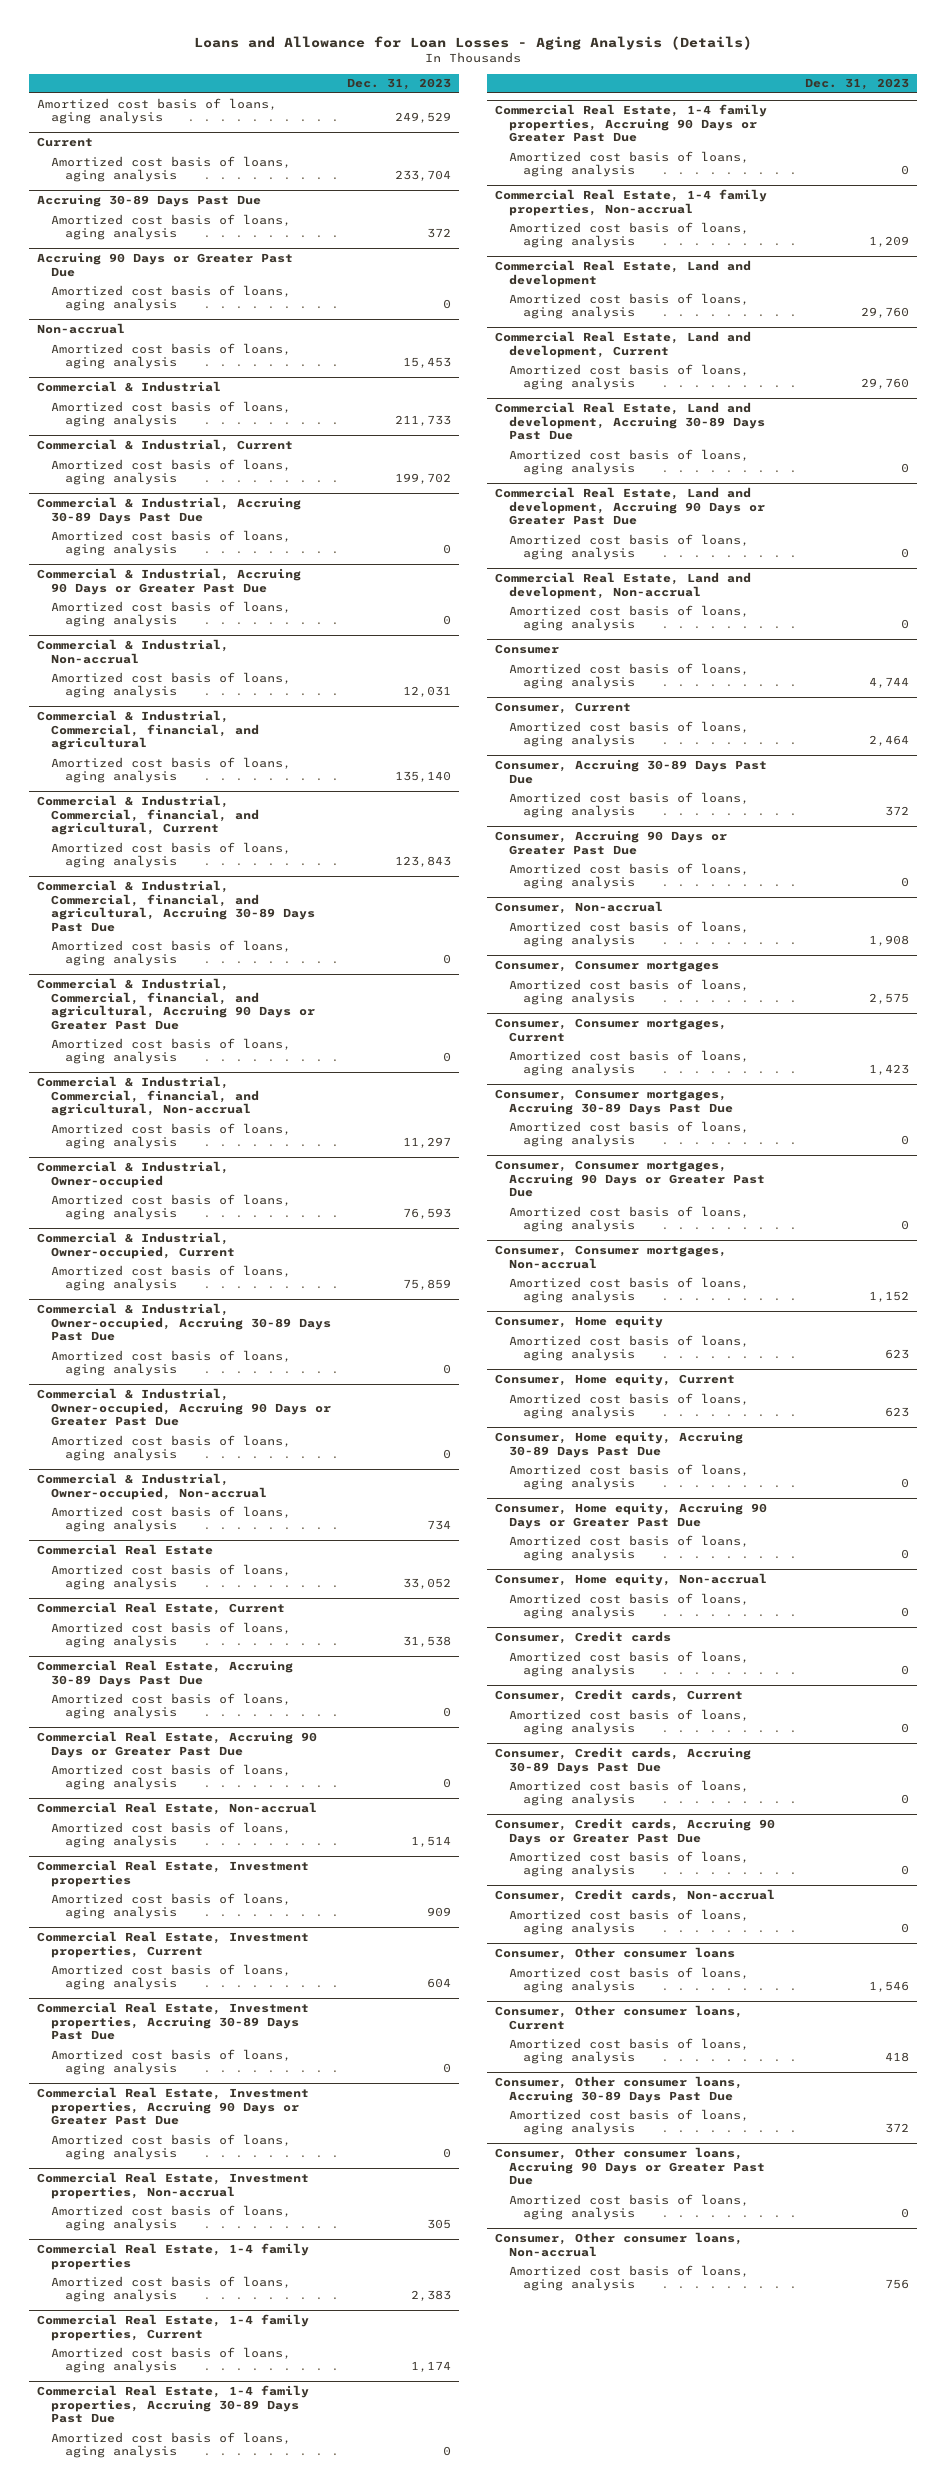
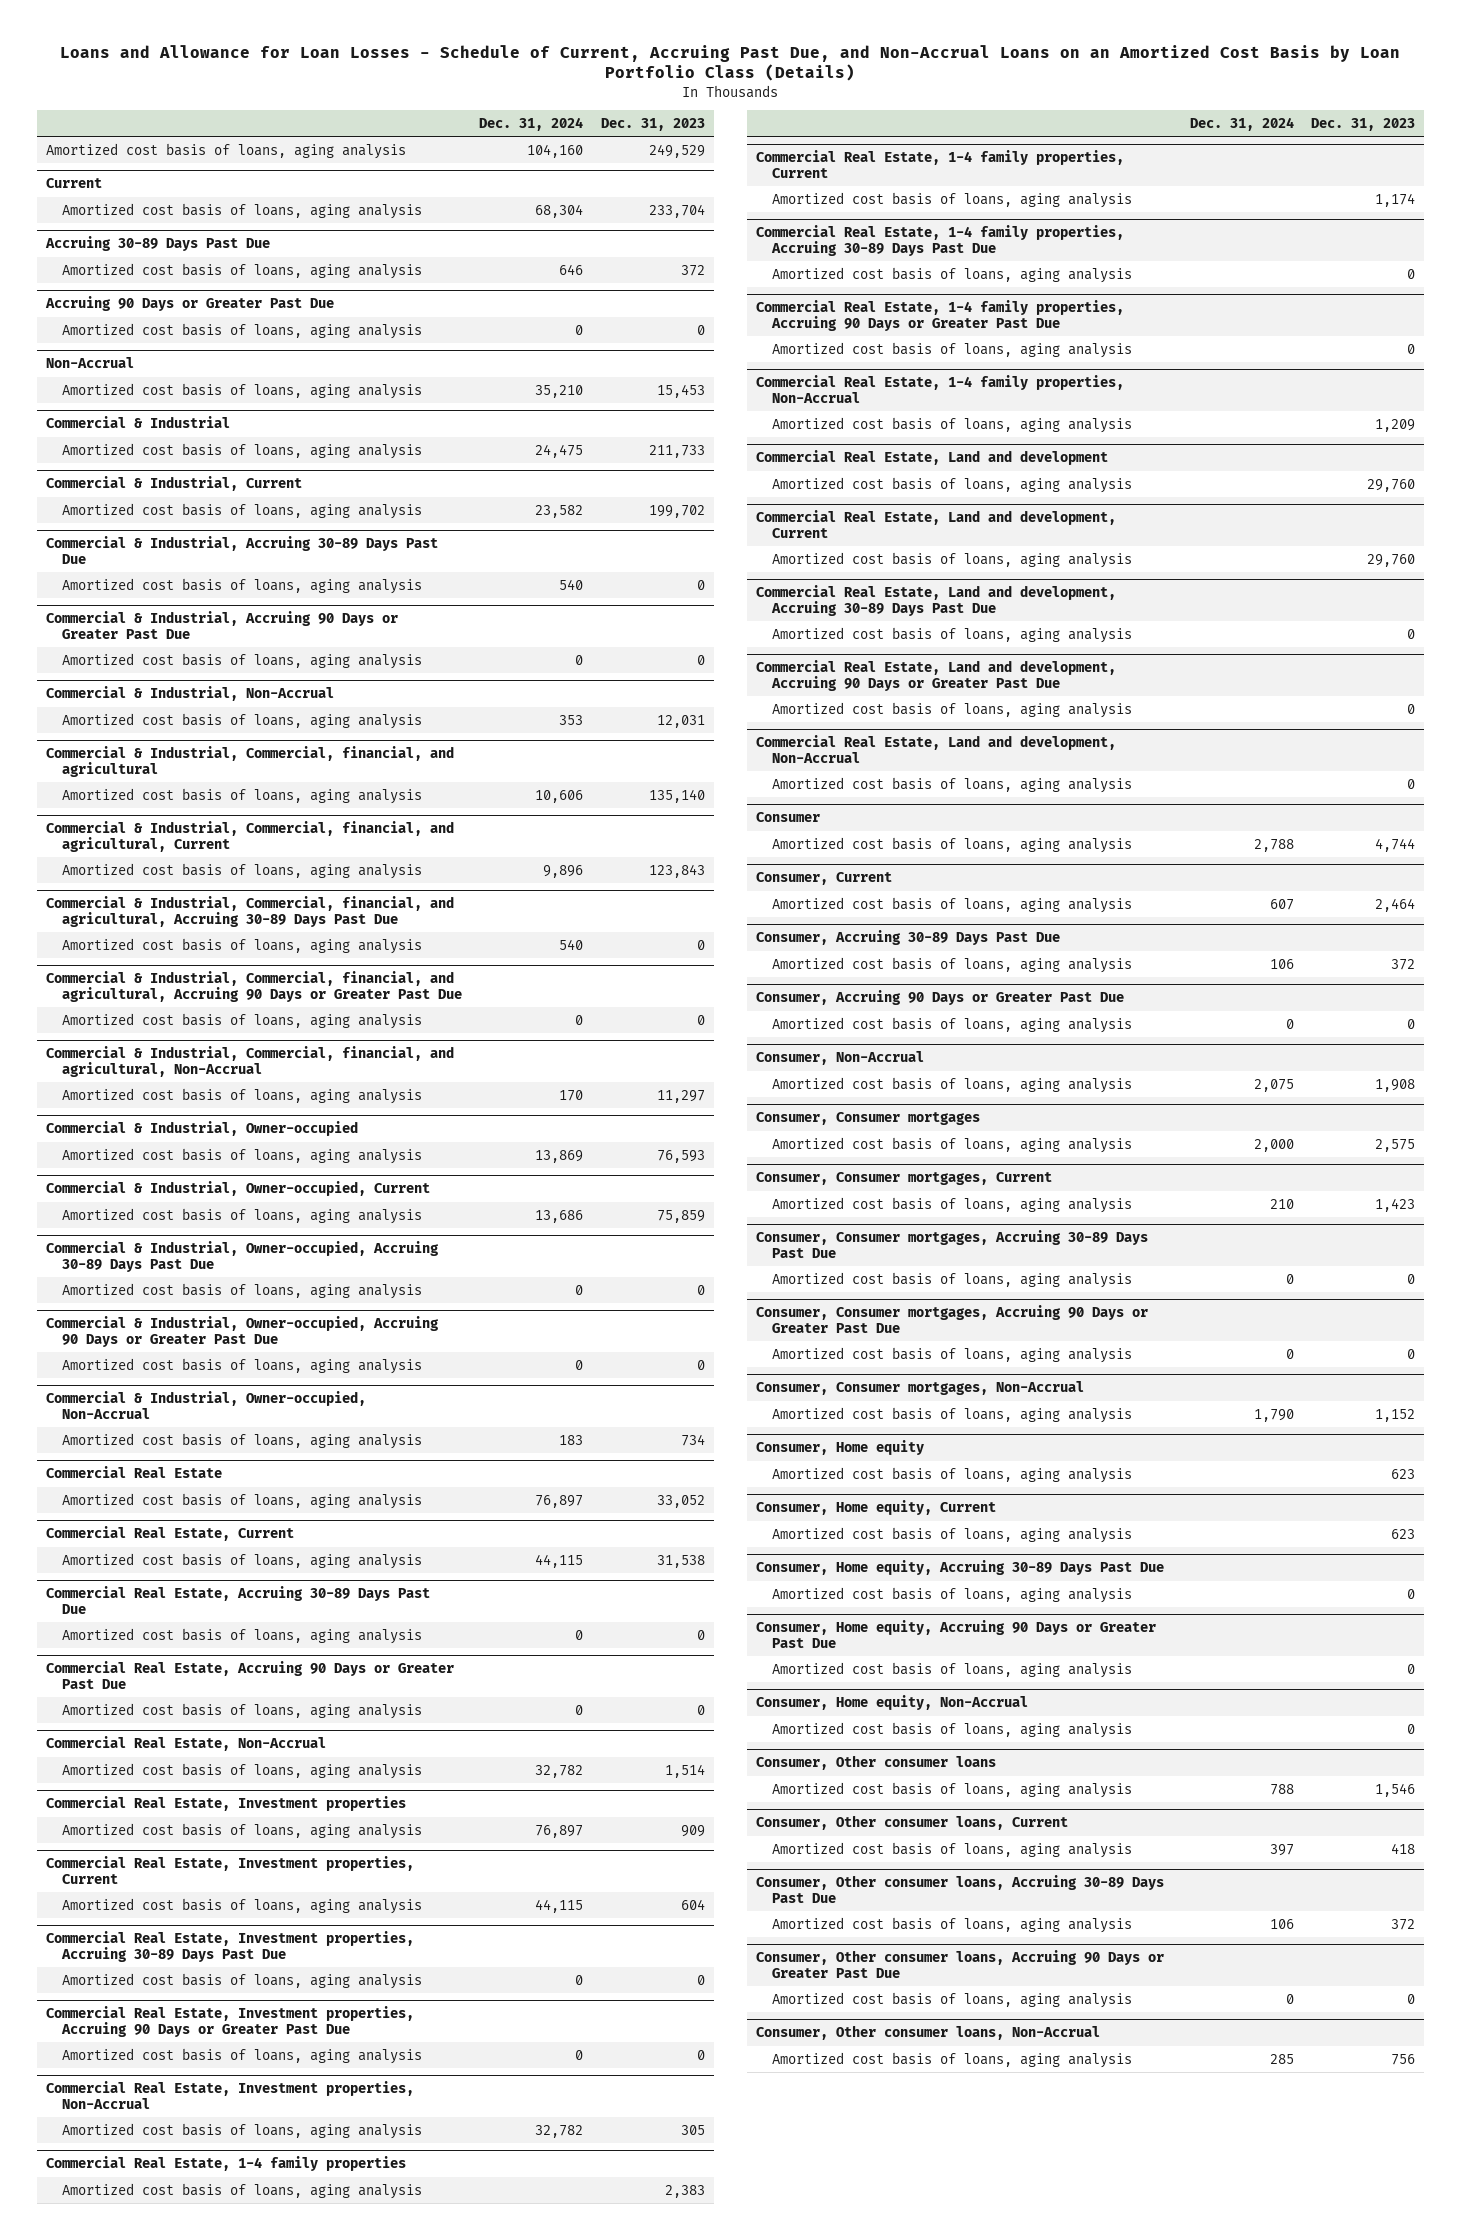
[193,35,752,50] Loans and Allowance for Loan Losses - Aging Analysis (Details) -> [60,44,1401,82] Loans and Allowance for Loan Losses - Schedule of Current, Accruing Past Due, and Non-Accrual Loans on an Amortized Cost Basis by Loan Portfolio Class (Details)
none -> [479,116,584,131] Dec. 31, 2024
[36,323,125,335] Non-accrual -> [45,357,134,369] Non-Accrual
[36,639,229,664] Commercial & Industrial, Non-accrual -> [45,686,334,702] Commercial & Industrial, Non-Accrual
[36,1076,259,1117] Commercial & Industrial, Commercial, financial, and agricultural, Non-accrual -> [45,1046,454,1077] Commercial & Industrial, Commercial, financial, and agricultural, Non-Accrual
[36,1473,267,1500] Commercial & Industrial, Owner-occupied, Non-accrual -> [45,1391,366,1419] Commercial & Industrial, Owner-occupied, Non-Accrual
[36,1802,317,1816] Commercial Real Estate, Non-accrual -> [45,1736,326,1752] Commercial Real Estate, Non-Accrual
[36,2172,309,2199] Commercial Real Estate, Investment properties, Non-accrual -> [45,2081,414,2109] Commercial Real Estate, Investment properties, Non-Accrual
[495,189,768,216] Commercial Real Estate, 1-4 family properties, Non-accrual -> [755,375,1124,403] Commercial Real Estate, 1-4 family properties, Non-Accrual
[495,572,752,599] Commercial Real Estate, Land and development, Non-accrual -> [755,735,1116,763] Commercial Real Estate, Land and development, Non-Accrual
[495,901,664,915] Consumer, Non-accrual -> [755,1051,924,1066] Consumer, Non-Accrual
[495,1245,728,1269] Consumer, Consumer mortgages, Non-accrual -> [755,1381,1084,1396] Consumer, Consumer mortgages, Non-Accrual
[509,1592,750,1619] Amortized cost basis of loans, aging analysis -> none
[495,1631,672,1645] Consumer, Credit cards -> none
[509,1650,750,1677] Amortized cost basis of loans, aging analysis -> none
[495,1689,744,1703] Consumer, Credit cards, Current -> none
[509,1708,750,1735] Amortized cost basis of loans, aging analysis -> none
[495,1747,752,1774] Consumer, Credit cards, Accruing 30-89 Days Past Due -> none
[509,1779,750,1806] Amortized cost basis of loans, aging analysis -> none
[495,1818,776,1845] Consumer, Credit cards, Accruing 90 Days or Greater Past Due -> none
[509,1850,750,1877] Amortized cost basis of loans, aging analysis -> none
[495,1889,776,1903] Consumer, Credit cards, Non-accrual -> none
[495,1573,768,1587] Consumer, Home equity, Non-accrual -> [755,1695,1028,1711] Consumer, Home equity, Non-Accrual
[495,2232,744,2257] Consumer, Other consumer loans, Non-accrual -> [755,2025,1100,2041] Consumer, Other consumer loans, Non-Accrual

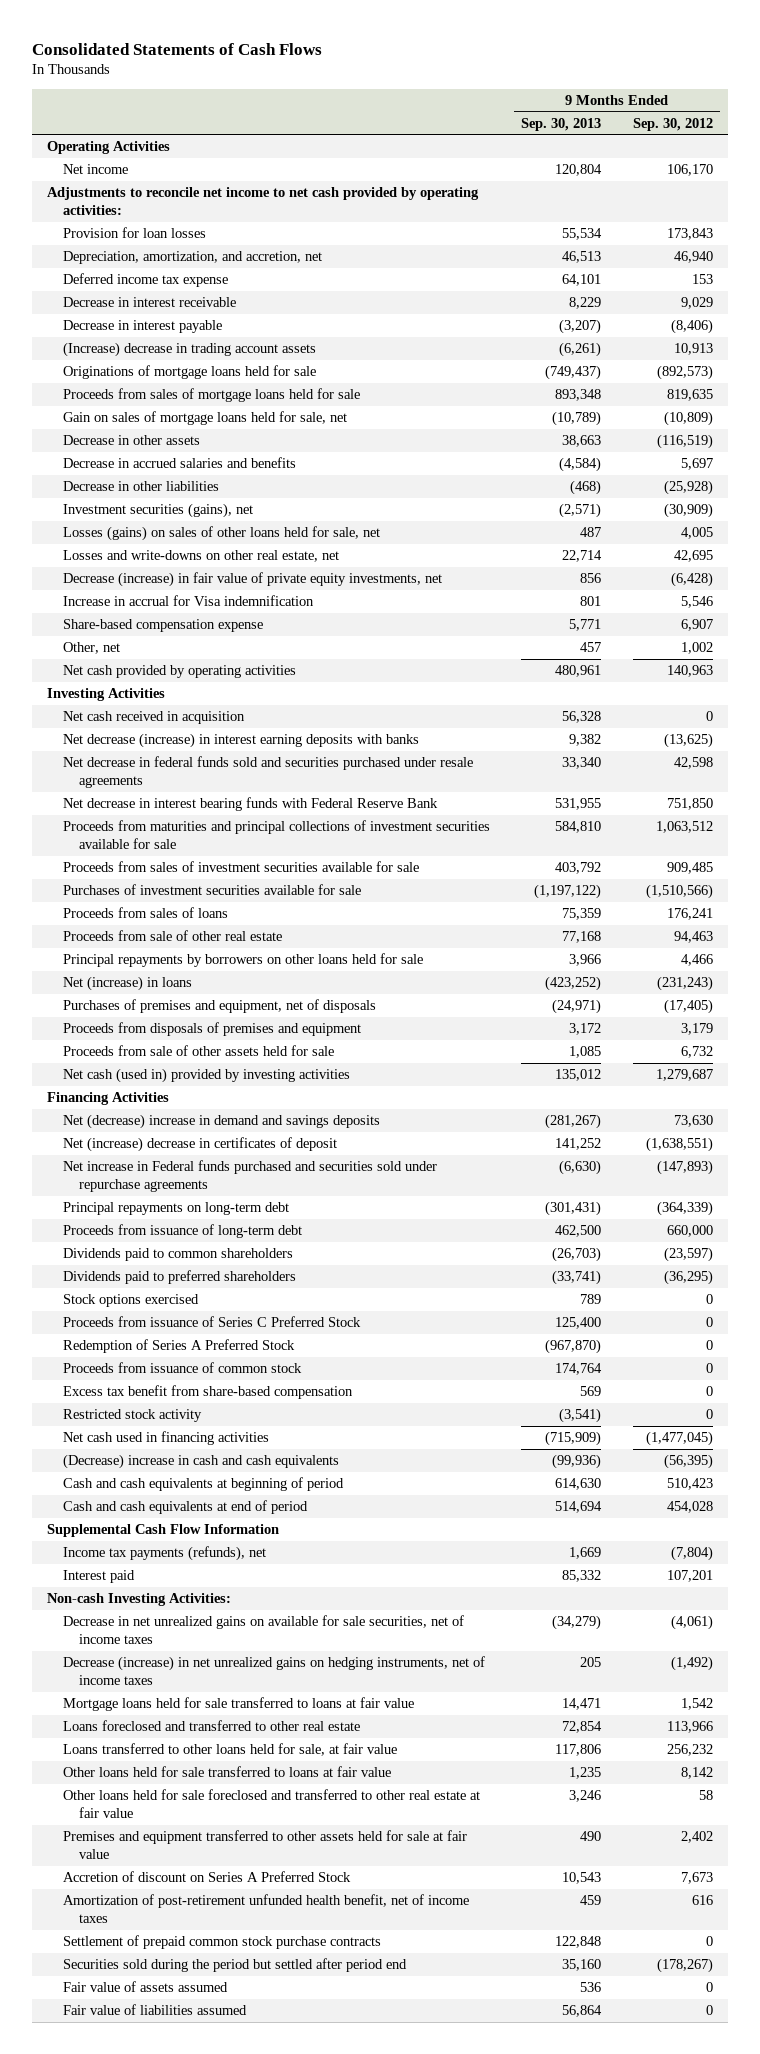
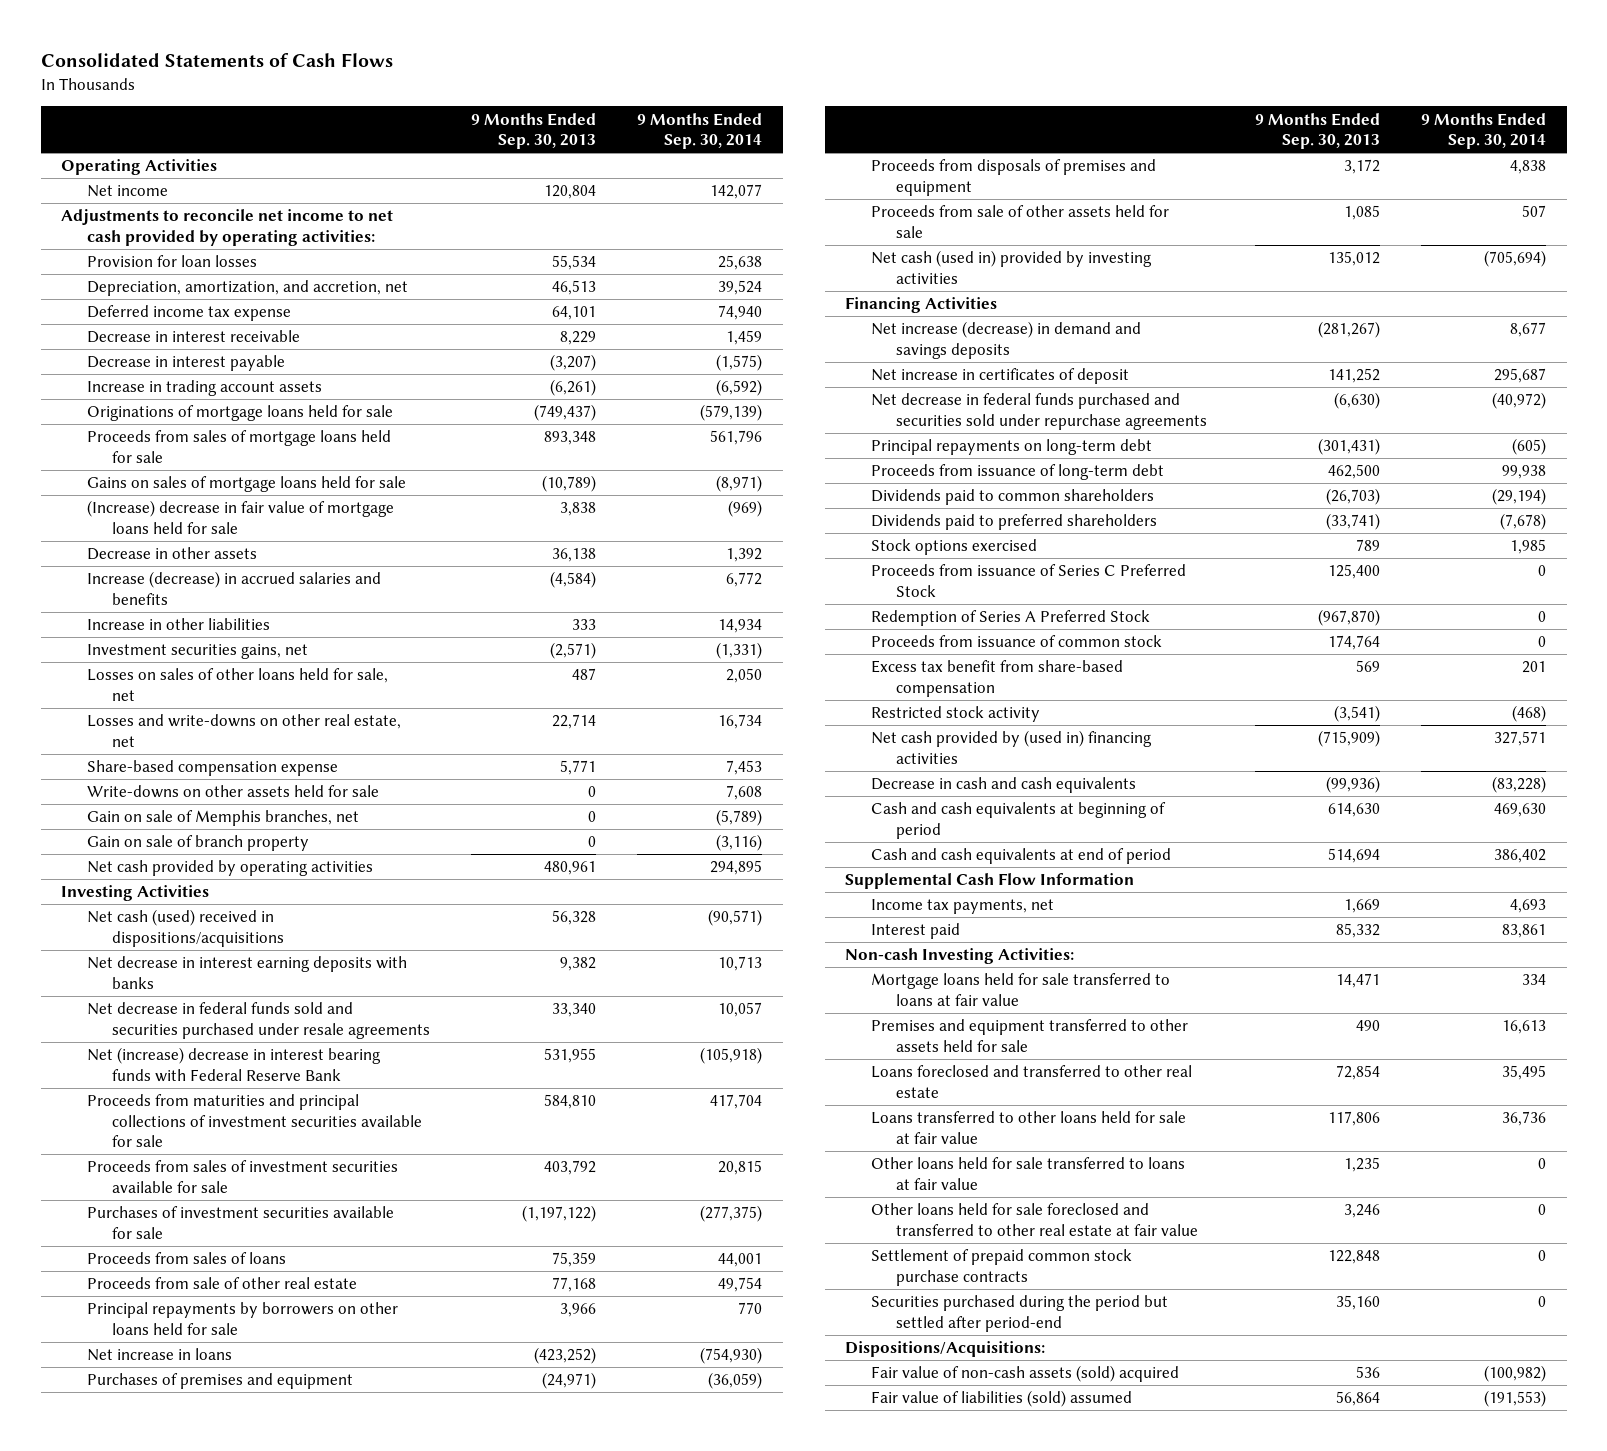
[632,117,713,131] Sep. 30, 2012 -> none
none -> [637,112,763,150] 9 Months Ended Sep. 30, 2014
[63,342,317,358] (Increase) decrease in trading account assets -> [86,380,322,397] Increase in trading account assets
[63,411,348,426] Gain on sales of mortgage loans held for sale, net -> [86,476,406,493] Gains on sales of mortgage loans held for sale
none -> [86,500,394,534] (Increase) decrease in fair value of mortgage loans held for sale
[562,435,602,448] 38,663 -> [552,548,597,563] 36,138
[63,457,297,469] Decrease in accrued salaries and benefits -> [86,571,381,605] Increase (decrease) in accrued salaries and benefits
[63,481,220,492] Decrease in other liabilities -> [86,618,270,631] Increase in other liabilities
[570,480,602,496] (468) -> [572,619,597,631] 333
[63,503,254,519] Investment securities (gains), net -> [86,644,308,660] Investment securities gains, net
[63,526,381,542] Losses (gains) on sales of other loans held for sale, net -> [86,668,388,701] Losses on sales of other loans held for sale, net
[63,572,443,588] Decrease (increase) in fair value of private equity investments, net -> none
[63,595,315,607] Increase in accrual for Visa indemnification -> none
[63,642,121,655] Other, net -> none
none -> [86,785,379,799] Write-downs on other assets held for sale
none -> [86,810,359,827] Gain on sale of Memphis branches, net
none -> [86,835,309,852] Gain on sale of branch property
[63,711,246,725] Net cash received in acquisition -> [86,909,285,947] Net cash (used) received in dispositions/acquisitions
[63,733,420,749] Net decrease (increase) in interest earning deposits with banks -> [86,956,407,989] Net decrease in interest earning deposits with banks
[63,797,439,812] Net decrease in interest bearing funds with Federal Reserve Bank -> [86,1047,381,1082] Net (increase) decrease in interest bearing funds with Federal Reserve Bank
[63,976,193,992] Net (increase) in loans -> [86,1348,232,1362] Net increase in loans
[63,999,377,1014] Purchases of premises and equipment, net of disposals -> [86,1373,353,1390] Purchases of premises and equipment
[63,1114,381,1130] Net (decrease) increase in demand and savings deposits -> [870,321,1141,359] Net increase (decrease) in demand and savings deposits
[63,1137,338,1153] Net (increase) decrease in certificates of deposit -> [870,368,1129,385] Net increase in certificates of deposit
[63,1160,438,1193] Net increase in Federal funds purchased and securities sold under repurchase agreements -> [870,393,1208,430] Net decrease in federal funds purchased and securities sold under repurchase agreements
[63,1431,270,1446] Net cash used in financing activities -> [870,730,1152,764] Net cash provided by (used in) financing activities
[63,1454,340,1470] (Decrease) increase in cash and cash equivalents -> [870,777,1136,794] Decrease in cash and cash equivalents
[63,1546,267,1562] Income tax payments (refunds), net -> [870,899,1054,915] Income tax payments, net
[63,1615,465,1645] Decrease in net unrealized gains on available for sale securities, net of income taxes -> none
[63,1656,486,1686] Decrease (increase) in net unrealized gains on hedging instruments, net of income taxes -> none
none -> [870,1019,1188,1052] Premises and equipment transferred to other assets held for sale
[63,1743,398,1757] Loans transferred to other loans held for sale, at fair value -> [870,1111,1186,1144] Loans transferred to other loans held for sale at fair value
[63,1830,468,1860] Premises and equipment transferred to other assets held for sale at fair value -> none
[63,1871,352,1883] Accretion of discount on Series A Preferred Stock -> none
[63,1894,470,1924] Amortization of post-retirement unfunded health benefit, net of income taxes -> none
[63,1958,408,1973] Securities sold during the period but settled after period end -> [870,1295,1168,1332] Securities purchased during the period but settled after period-end
none -> [845,1341,1046,1358] Dispositions/Acquisitions:
[63,1981,229,1993] Fair value of assets assumed -> [870,1365,1179,1383] Fair value of non-cash assets (sold) acquired
[63,2004,248,2016] Fair value of liabilities assumed -> [870,1390,1132,1408] Fair value of liabilities (sold) assumed

